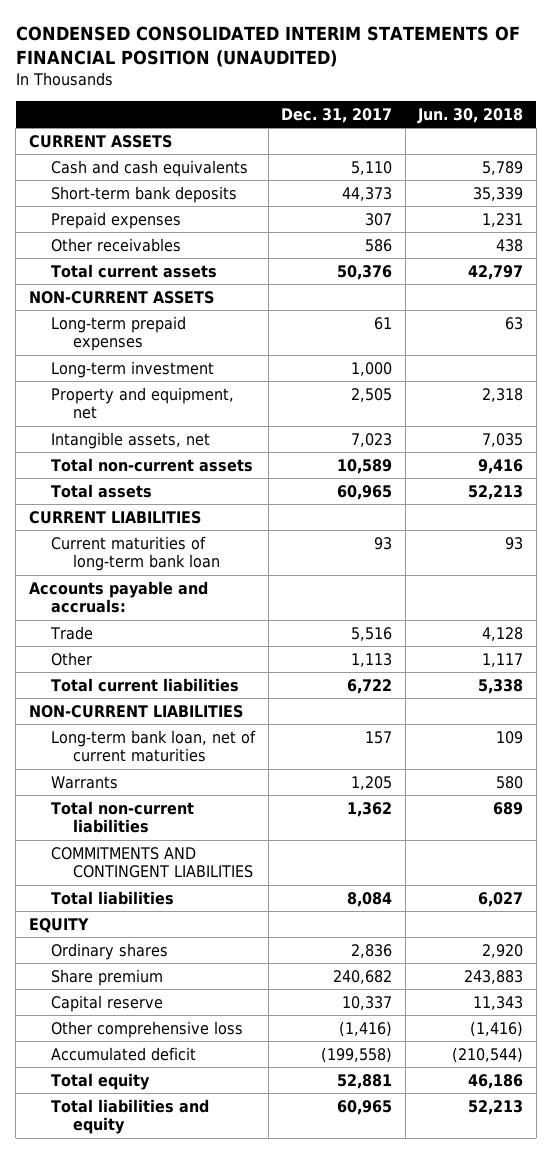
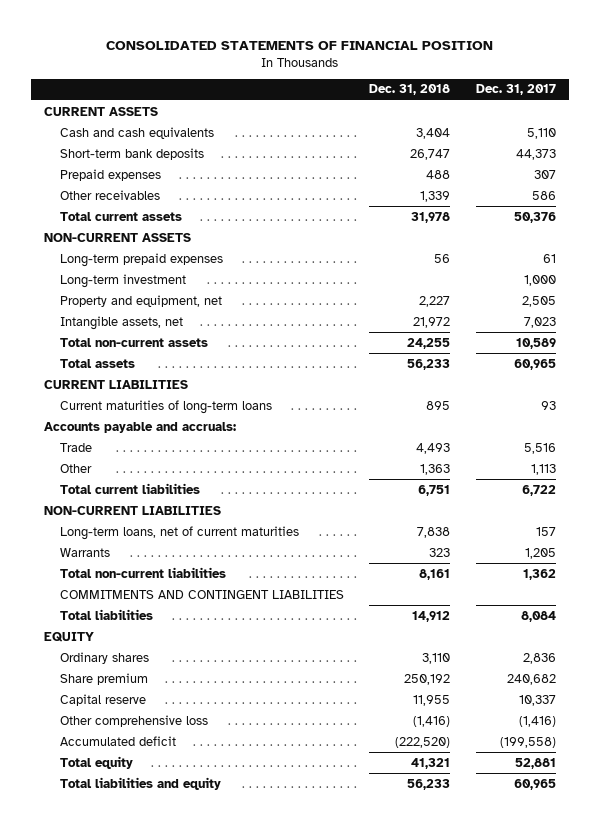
[15,25,520,68] CONDENSED CONSOLIDATED INTERIM STATEMENTS OF FINANCIAL POSITION (UNAUDITED) -> [105,40,493,50] CONSOLIDATED STATEMENTS OF FINANCIAL POSITION
[417,107,524,124] Jun. 30, 2018 -> none
none -> [369,84,451,96] Dec. 31, 2018
[51,535,221,572] Current maturities of long-term bank loan -> [59,399,272,414] Current maturities of long-term loans
[51,729,257,763] Long-term bank loan, net of current maturities -> [59,525,299,540] Long-term loans, net of current maturities

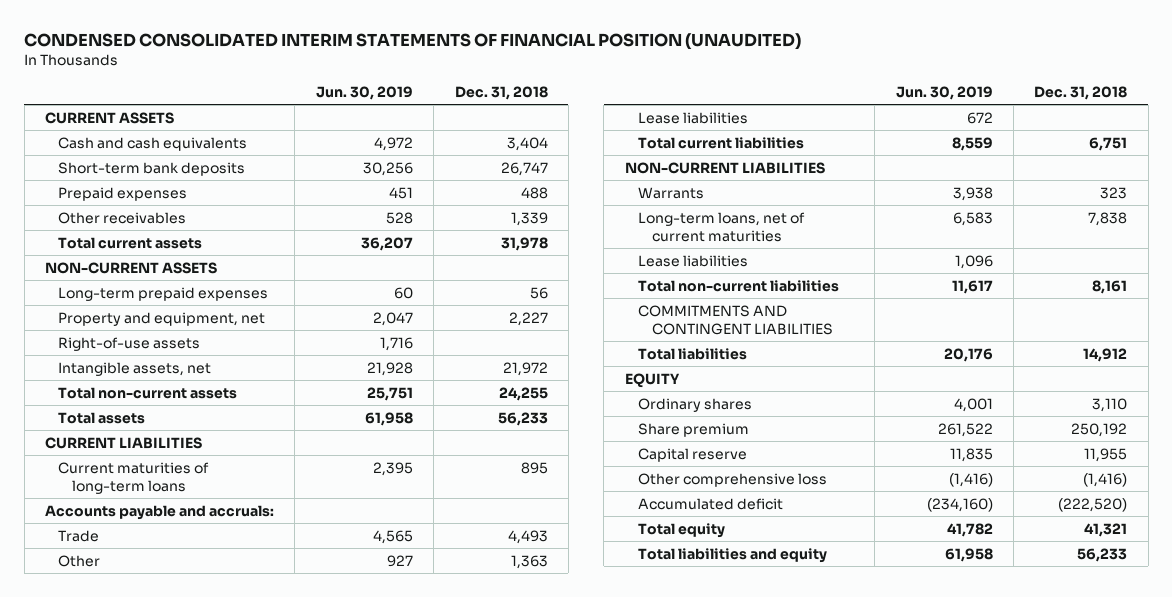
[105,40,493,50] CONSOLIDATED STATEMENTS OF FINANCIAL POSITION -> [24,32,802,50] CONDENSED CONSOLIDATED INTERIM STATEMENTS OF FINANCIAL POSITION (UNAUDITED)
[475,84,556,96] Dec. 31, 2017 -> none
none -> [315,85,413,100] Jun. 30, 2019
[59,273,186,288] Long-term investment -> none
none -> [58,336,201,351] Right-of-use assets
none -> [638,111,749,124] Lease liabilities
[59,525,299,540] Long-term loans, net of current maturities -> [638,211,806,242] Long-term loans, net of current maturities
none -> [638,254,749,267] Lease liabilities

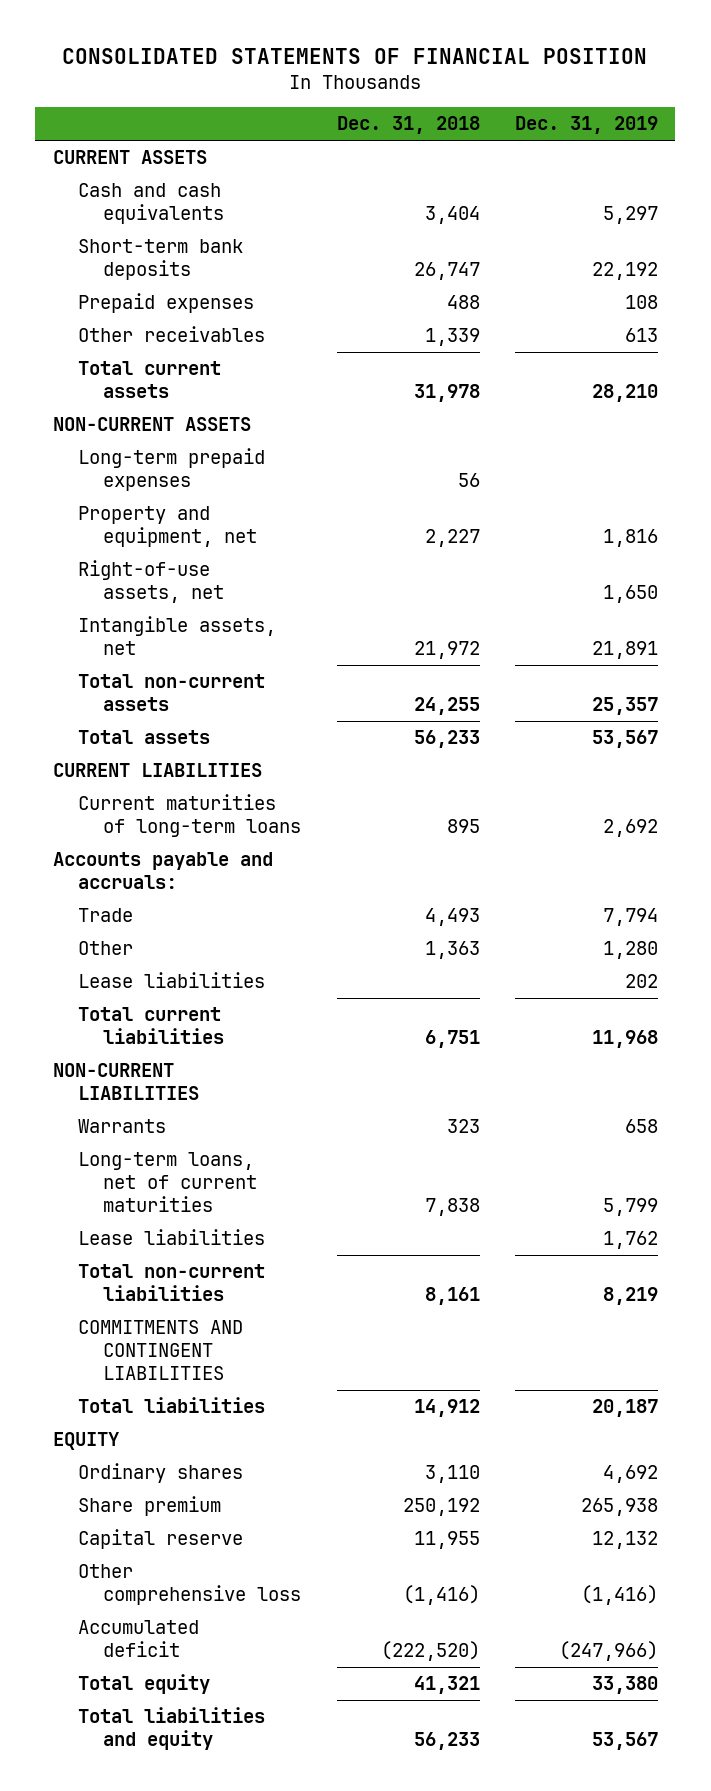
[24,32,802,50] CONDENSED CONSOLIDATED INTERIM STATEMENTS OF FINANCIAL POSITION (UNAUDITED) -> [62,47,648,64] CONSOLIDATED STATEMENTS OF FINANCIAL POSITION
[315,85,413,100] Jun. 30, 2019 -> none
none -> [514,116,658,135] Dec. 31, 2019
[58,336,201,351] Right-of-use assets -> [78,560,225,604] Right-of-use assets, net

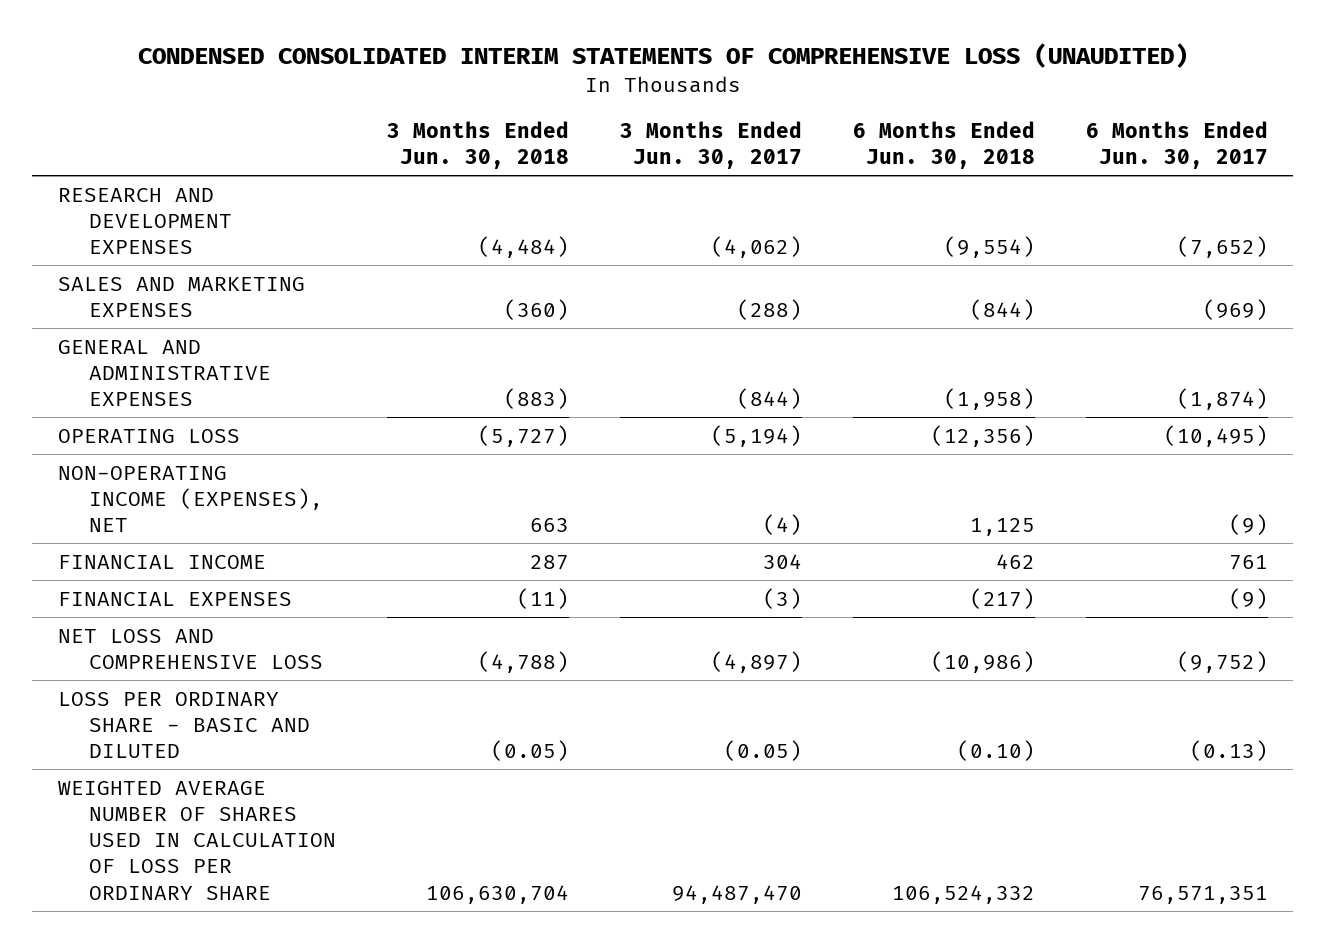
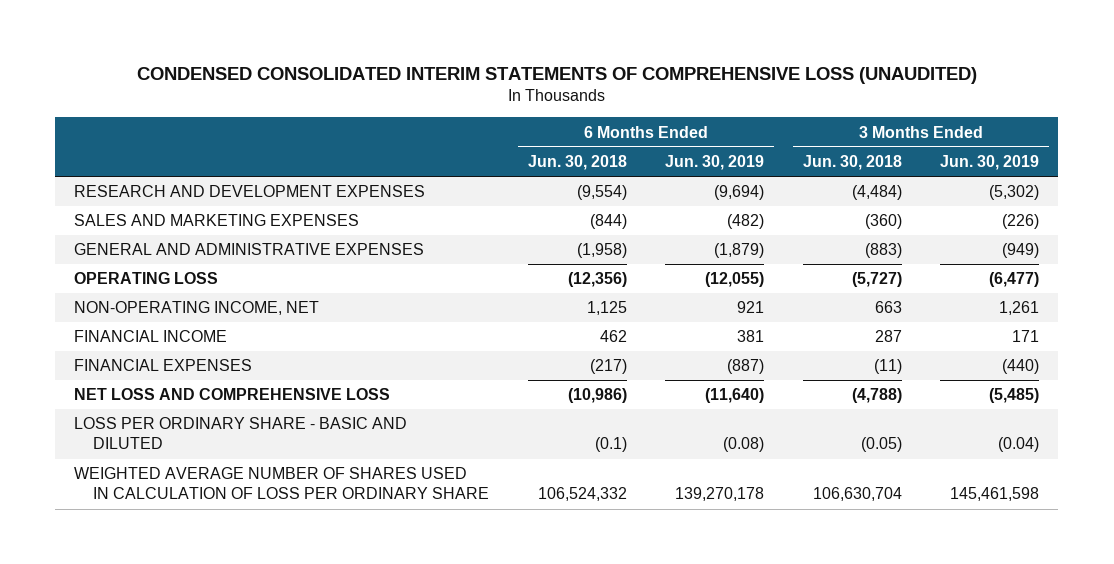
[619,120,802,170] 3 Months Ended Jun. 30, 2017 -> none
[1085,120,1268,170] 6 Months Ended Jun. 30, 2017 -> none
none -> [665,154,765,170] Jun. 30, 2019
none -> [940,154,1040,170] Jun. 30, 2019
[57,465,324,533] NON-OPERATING INCOME (EXPENSES), NET -> [74,301,320,316] NON-OPERATING INCOME, NET
[956,740,1035,762] (0.10) -> [594,437,627,453] (0.1)

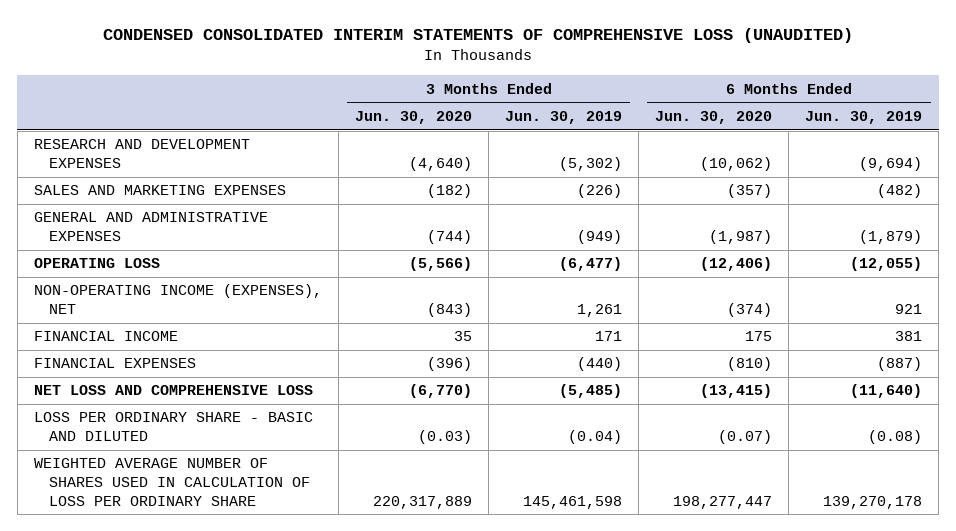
[527,154,627,170] Jun. 30, 2018 -> none
[802,154,902,170] Jun. 30, 2018 -> none
none -> [354,110,472,124] Jun. 30, 2020
none -> [655,110,773,124] Jun. 30, 2020
[74,301,320,316] NON-OPERATING INCOME, NET -> [33,284,322,315] NON-OPERATING INCOME (EXPENSES), NET

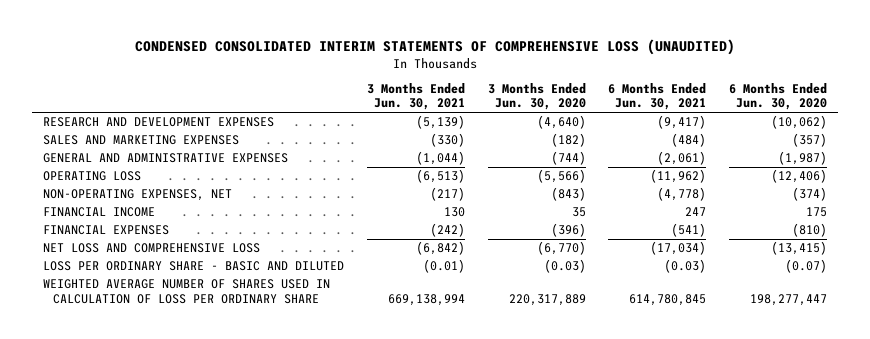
[505,110,623,124] Jun. 30, 2019 -> none
[805,110,923,124] Jun. 30, 2019 -> none
none -> [366,83,465,111] 3 Months Ended Jun. 30, 2021
none -> [608,83,707,111] 6 Months Ended Jun. 30, 2021
[33,284,322,315] NON-OPERATING INCOME (EXPENSES), NET -> [43,189,233,202] NON-OPERATING EXPENSES, NET

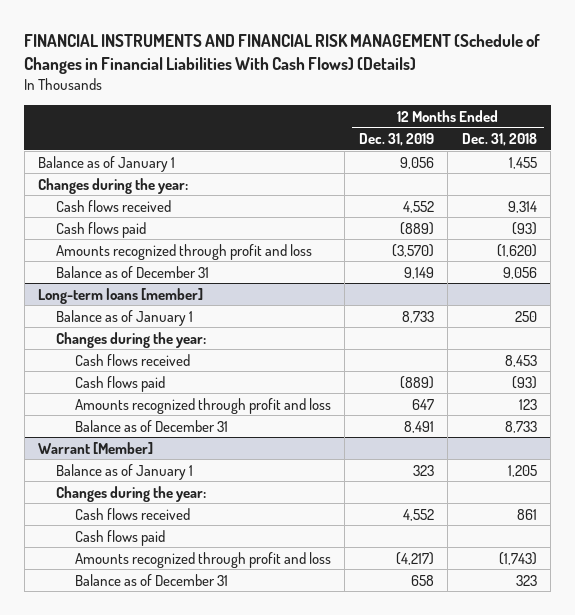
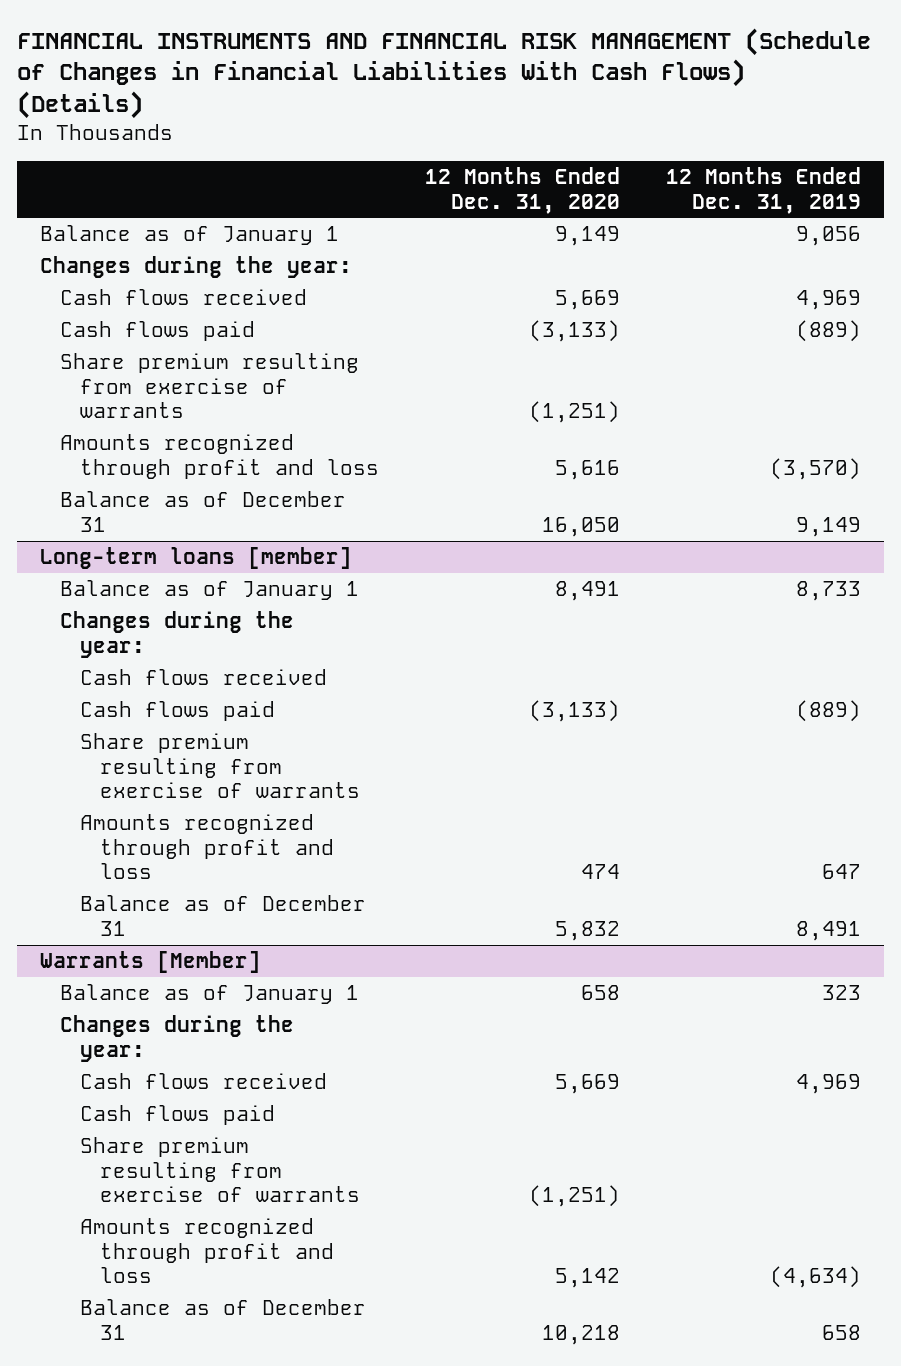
[461,133,537,147] Dec. 31, 2018 -> none
none -> [425,167,621,214] 12 Months Ended Dec. 31, 2020
[402,200,434,213] 4,552 -> [796,290,862,311] 4,969
none -> [59,353,359,419] Share premium resulting from exercise of warrants
none -> [79,733,360,799] Share premium resulting from exercise of warrants
[37,441,153,454] Warrant [Member] -> [39,951,261,974] Warrants [Member]
[402,508,434,521] 4,552 -> [796,1074,862,1095] 4,969
none -> [79,1137,360,1203] Share premium resulting from exercise of warrants
[395,551,434,565] (4,217) -> [770,1266,862,1289] (4,634)

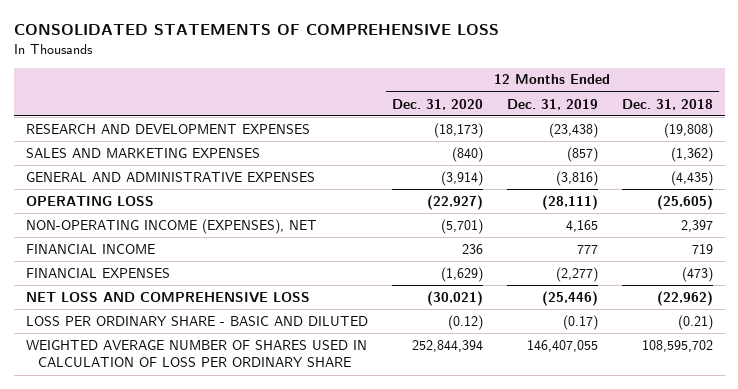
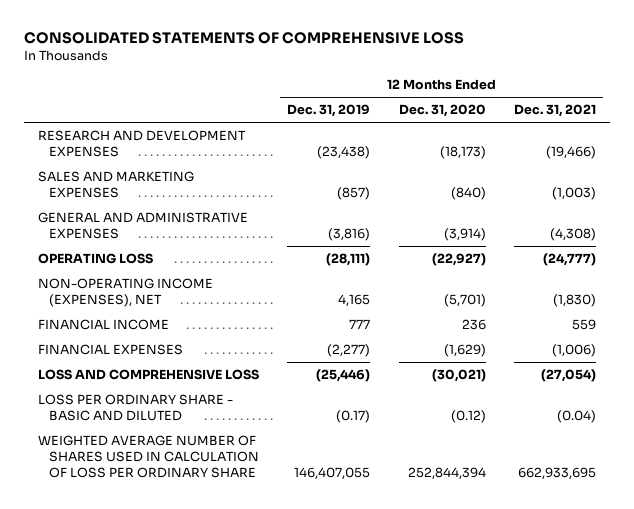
[621,98,713,110] Dec. 31, 2018 -> none
none -> [513,104,596,118] Dec. 31, 2021
[25,291,310,303] NET LOSS AND COMPREHENSIVE LOSS -> [37,368,259,380] LOSS AND COMPREHENSIVE LOSS

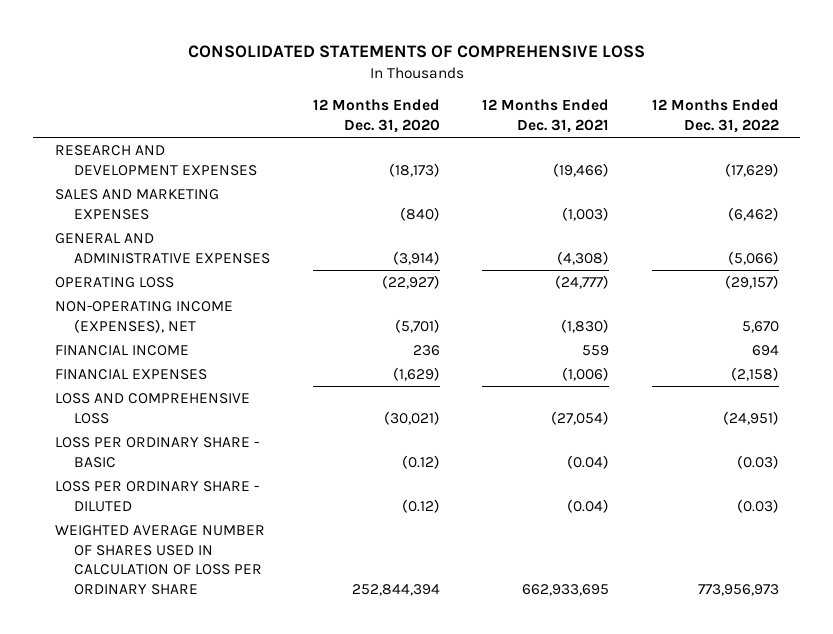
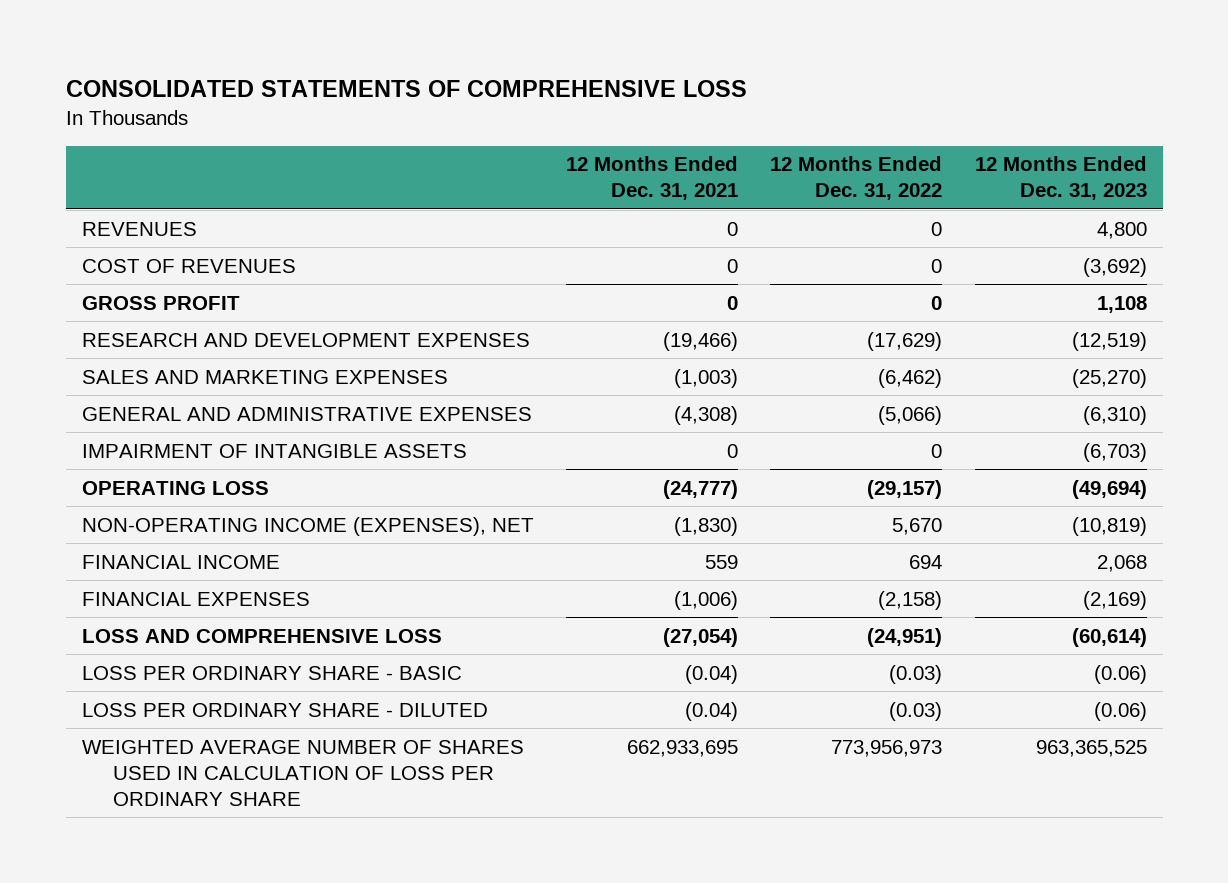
[312,99,440,133] 12 Months Ended Dec. 31, 2020 -> none
none -> [974,156,1147,201] 12 Months Ended Dec. 31, 2023
none -> [81,221,197,236] REVENUES
none -> [81,258,296,273] COST OF REVENUES
none -> [81,295,240,310] GROSS PROFIT
none -> [81,443,467,458] IMPAIRMENT OF INTANGIBLE ASSETS

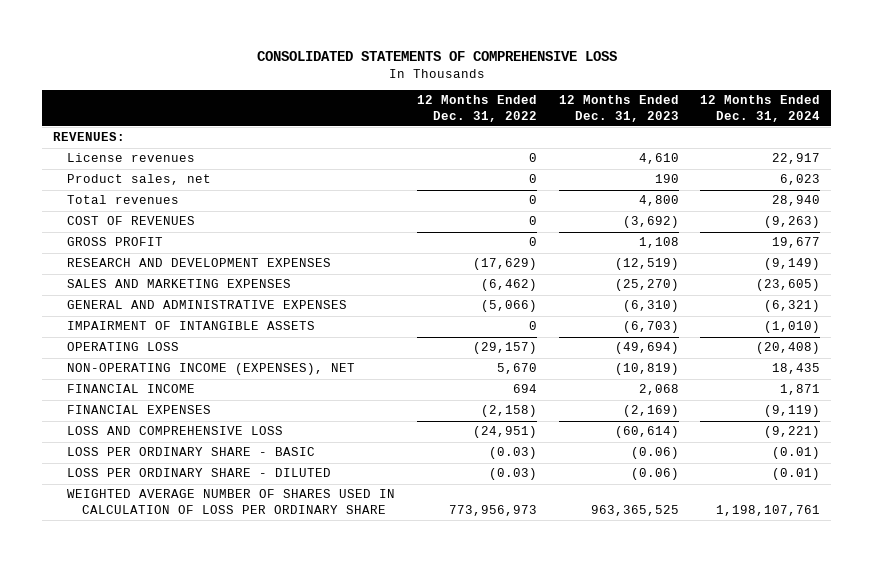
[566,156,739,201] 12 Months Ended Dec. 31, 2021 -> none
none -> [700,95,821,122] 12 Months Ended Dec. 31, 2024
none -> [52,132,125,142] REVENUES:
none -> [67,153,196,163] License revenues
none -> [67,174,212,186] Product sales, net
[81,221,197,236] REVENUES -> [67,195,180,205] Total revenues

